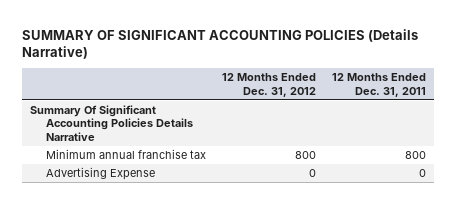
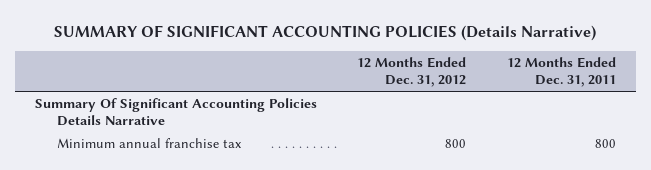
[46,167,156,181] Advertising Expense -> none

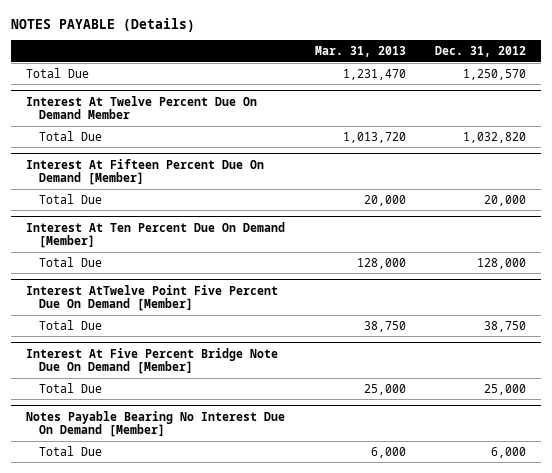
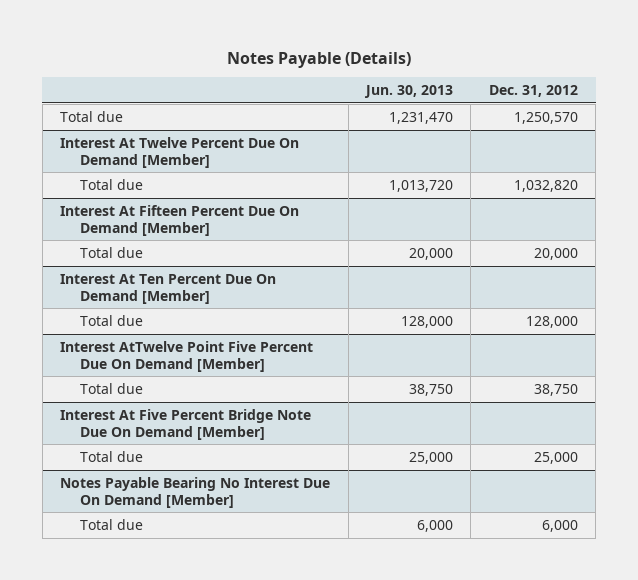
[11,18,196,33] NOTES PAYABLE (Details) -> [227,51,412,68] Notes Payable (Details)
[314,46,406,58] Mar. 31, 2013 -> none
none -> [364,85,454,99] Jun. 30, 2013
[26,67,90,78] Total Due -> [60,110,124,122] Total due
[26,95,258,119] Interest At Twelve Percent Due On Demand Member -> [60,136,300,168] Interest At Twelve Percent Due On Demand [Member]
[38,130,102,141] Total Due -> [79,178,143,190] Total due
[38,193,102,204] Total Due -> [79,246,143,258] Total due
[38,256,102,267] Total Due -> [79,314,143,326] Total due
[38,319,102,330] Total Due -> [79,382,143,394] Total due
[38,382,102,393] Total Due -> [79,450,143,462] Total due
[38,445,102,456] Total Due -> [79,518,143,530] Total due

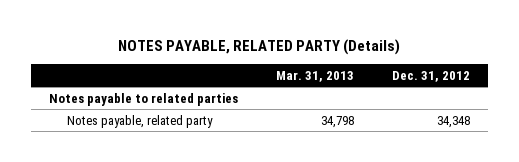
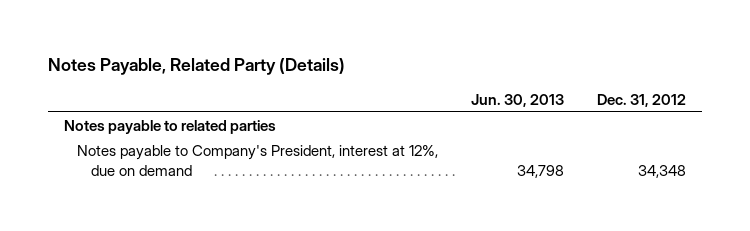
[118,39,401,56] NOTES PAYABLE, RELATED PARTY (Details) -> [47,58,345,76] Notes Payable, Related Party (Details)
[275,70,354,82] Mar. 31, 2013 -> none
none -> [471,93,565,107] Jun. 30, 2013
[67,114,214,128] Notes payable, related party -> [77,145,439,176] Notes payable to Company's President, interest at 12%, due on demand

